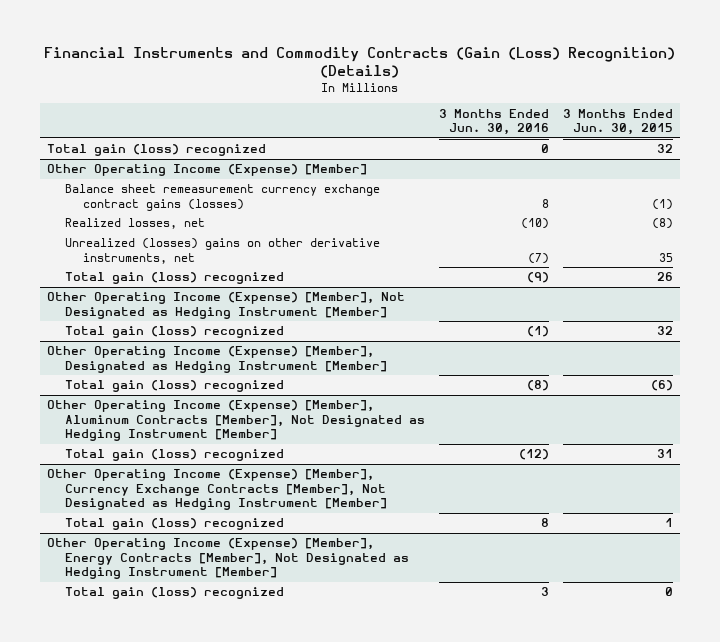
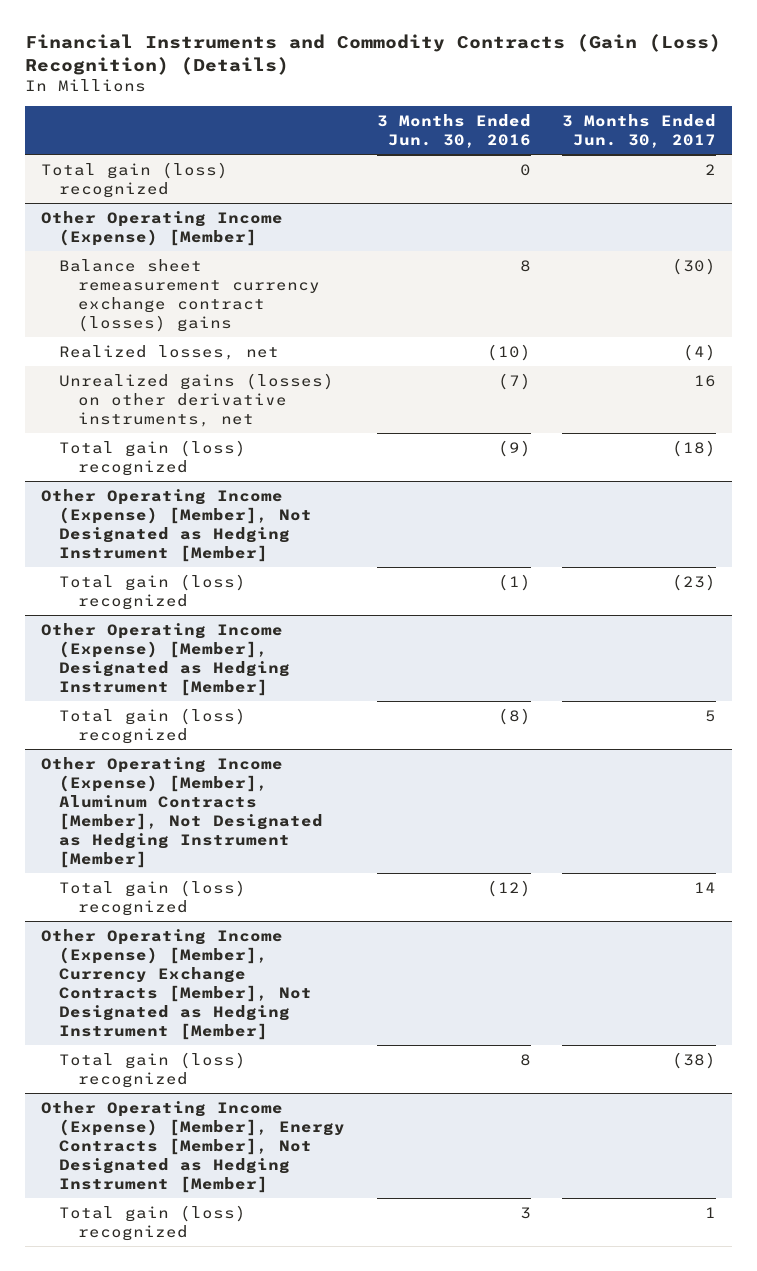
[563,108,674,136] 3 Months Ended Jun. 30, 2015 -> none
none -> [562,113,717,148] 3 Months Ended Jun. 30, 2017
[65,184,381,211] Balance sheet remeasurement currency exchange contract gains (losses) -> [59,258,321,332] Balance sheet remeasurement currency exchange contract (losses) gains
[65,238,381,264] Unrealized (losses) gains on other derivative instruments, net -> [59,372,335,427] Unrealized gains (losses) on other derivative instruments, net

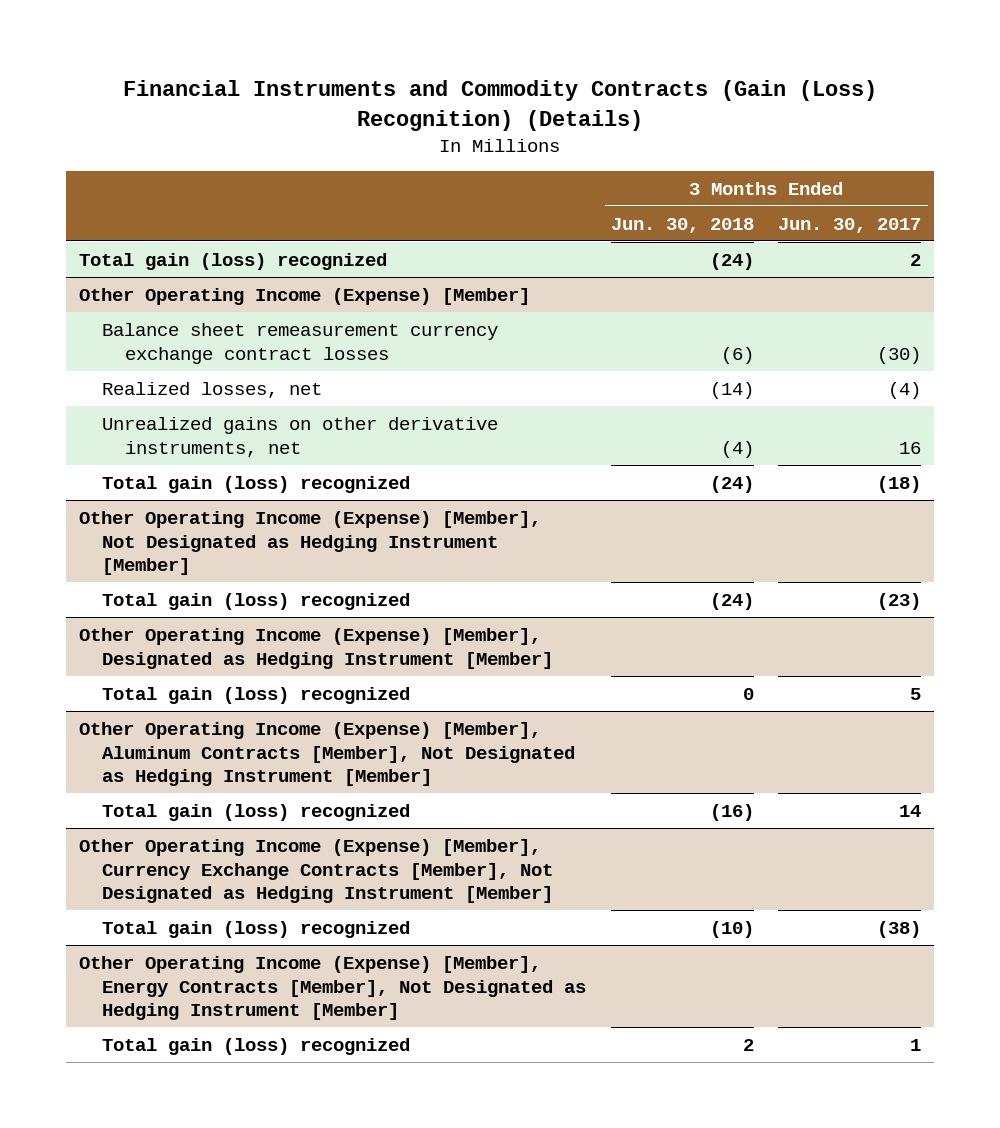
[376,113,531,148] 3 Months Ended Jun. 30, 2016 -> none
none -> [610,217,754,233] Jun. 30, 2018
[59,258,321,332] Balance sheet remeasurement currency exchange contract (losses) gains -> [102,322,499,364] Balance sheet remeasurement currency exchange contract losses
[59,372,335,427] Unrealized gains (losses) on other derivative instruments, net -> [102,416,499,457] Unrealized gains on other derivative instruments, net

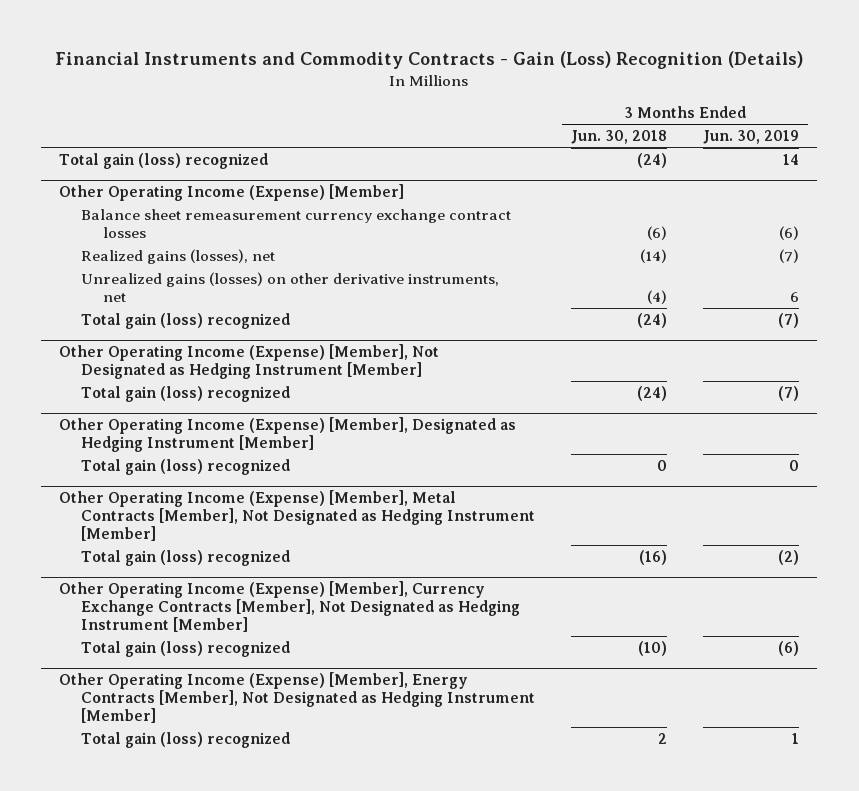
[123,80,878,131] Financial Instruments and Commodity Contracts (Gain (Loss) Recognition) (Details) -> [55,51,804,70] Financial Instruments and Commodity Contracts - Gain (Loss) Recognition (Details)
[778,217,922,233] Jun. 30, 2017 -> none
none -> [703,130,800,145] Jun. 30, 2019
[102,381,323,398] Realized losses, net -> [81,248,276,264] Realized gains (losses), net
[102,416,499,457] Unrealized gains on other derivative instruments, net -> [81,271,500,302] Unrealized gains (losses) on other derivative instruments, net
[78,721,576,787] Other Operating Income (Expense) [Member], Aluminum Contracts [Member], Not Designated as Hedging Instrument [Member] -> [59,489,536,541] Other Operating Income (Expense) [Member], Metal Contracts [Member], Not Designated as Hedging Instrument [Member]

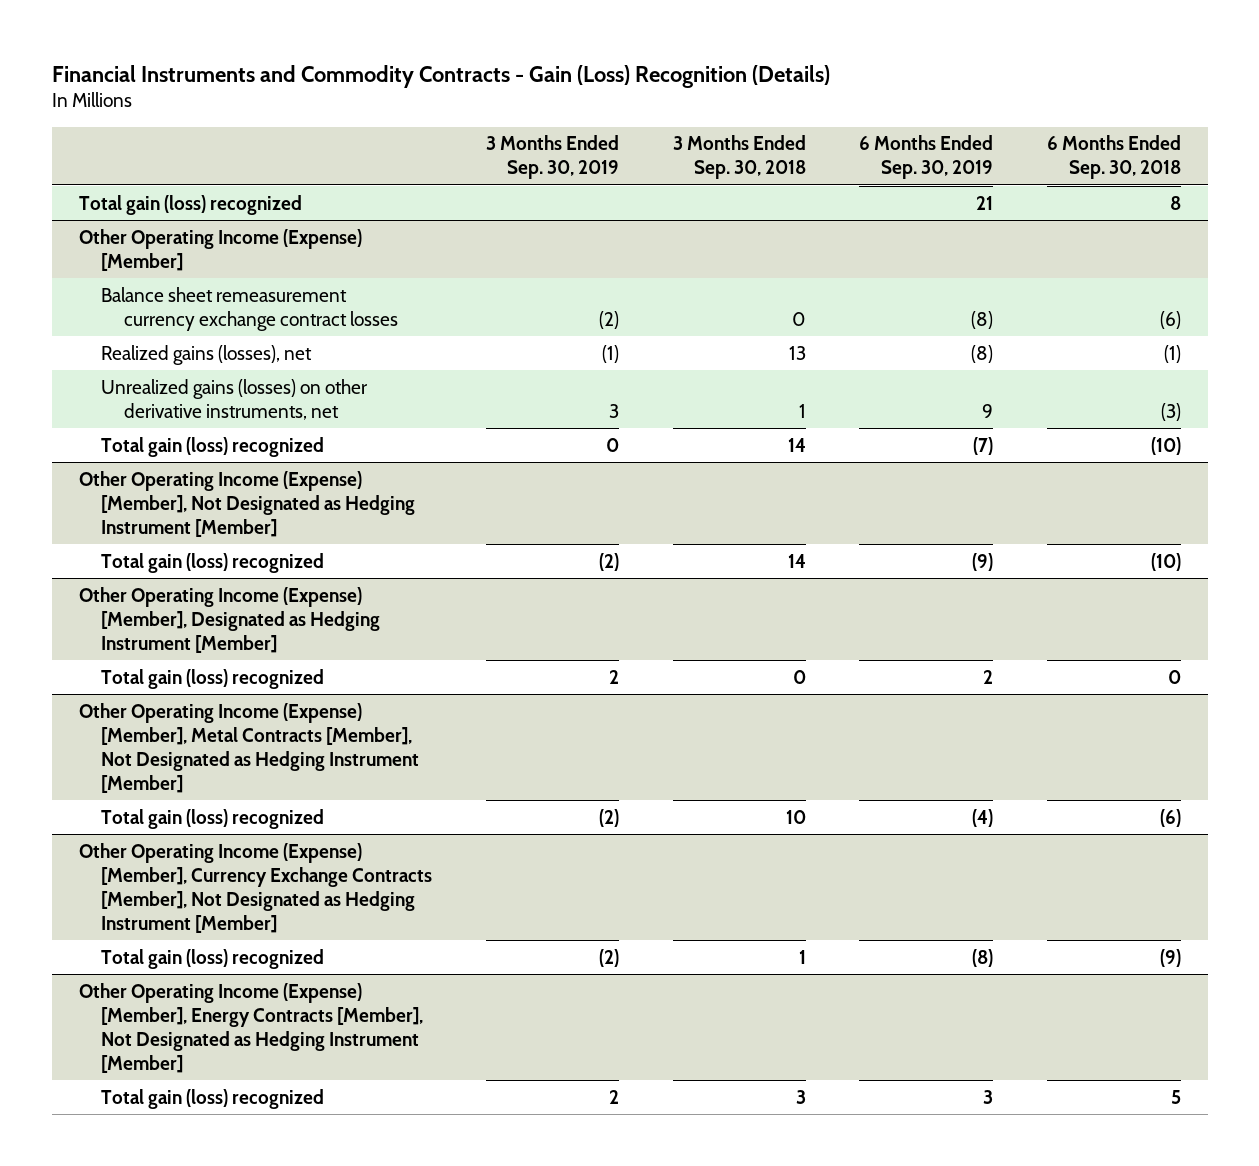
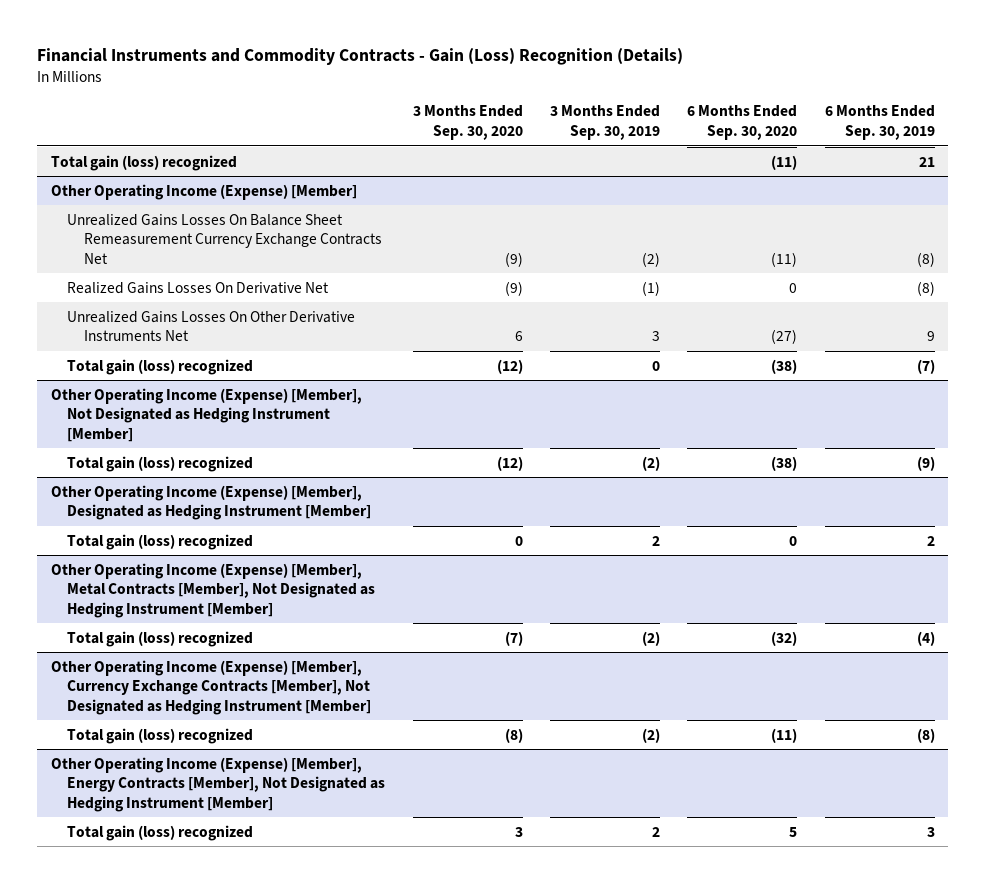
[672,135,806,180] 3 Months Ended Sep. 30, 2018 -> none
[1046,135,1181,180] 6 Months Ended Sep. 30, 2018 -> none
none -> [412,105,523,141] 3 Months Ended Sep. 30, 2020
none -> [687,105,798,141] 6 Months Ended Sep. 30, 2020
[101,286,398,331] Balance sheet remeasurement currency exchange contract losses -> [67,213,382,264] Unrealized Gains Losses On Balance Sheet Remeasurement Currency Exchange Contracts Net
[101,344,313,365] Realized gains (losses), net -> [67,281,330,294] Realized Gains Losses On Derivative Net
[101,378,369,420] Unrealized gains (losses) on other derivative instruments, net -> [67,310,356,342] Unrealized Gains Losses On Other Derivative Instruments Net

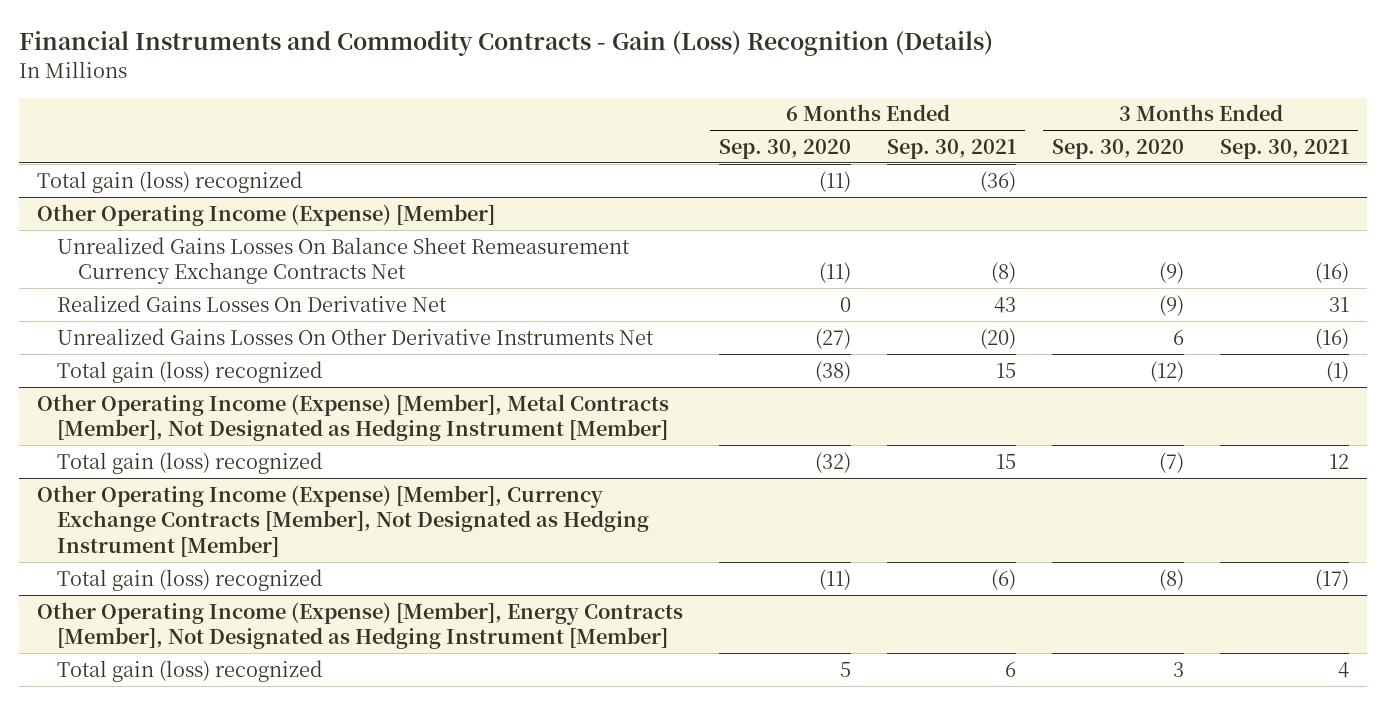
[549,105,660,141] 3 Months Ended Sep. 30, 2019 -> none
[824,105,935,141] 6 Months Ended Sep. 30, 2019 -> none
none -> [887,138,1017,159] Sep. 30, 2021
none -> [1220,138,1350,159] Sep. 30, 2021
[50,387,362,442] Other Operating Income (Expense) [Member], Not Designated as Hedging Instrument [Member] -> none
[67,455,254,472] Total gain (loss) recognized -> none
[50,484,372,521] Other Operating Income (Expense) [Member], Designated as Hedging Instrument [Member] -> none
[67,533,254,550] Total gain (loss) recognized -> none

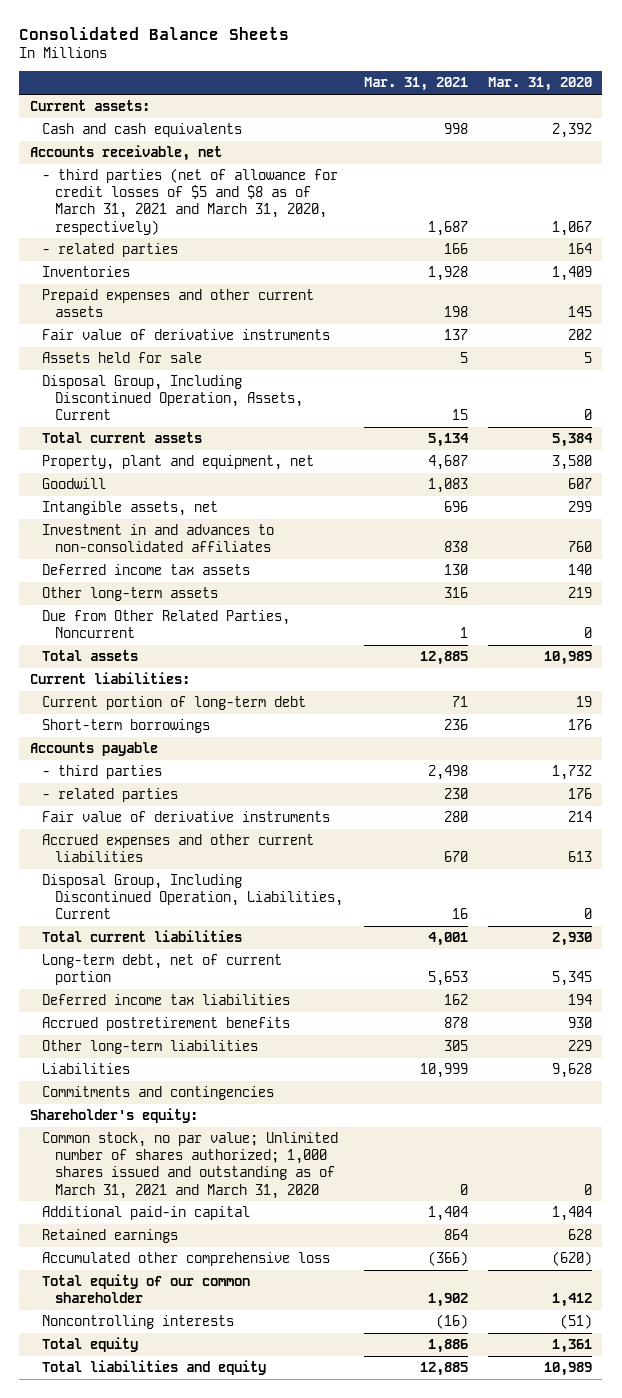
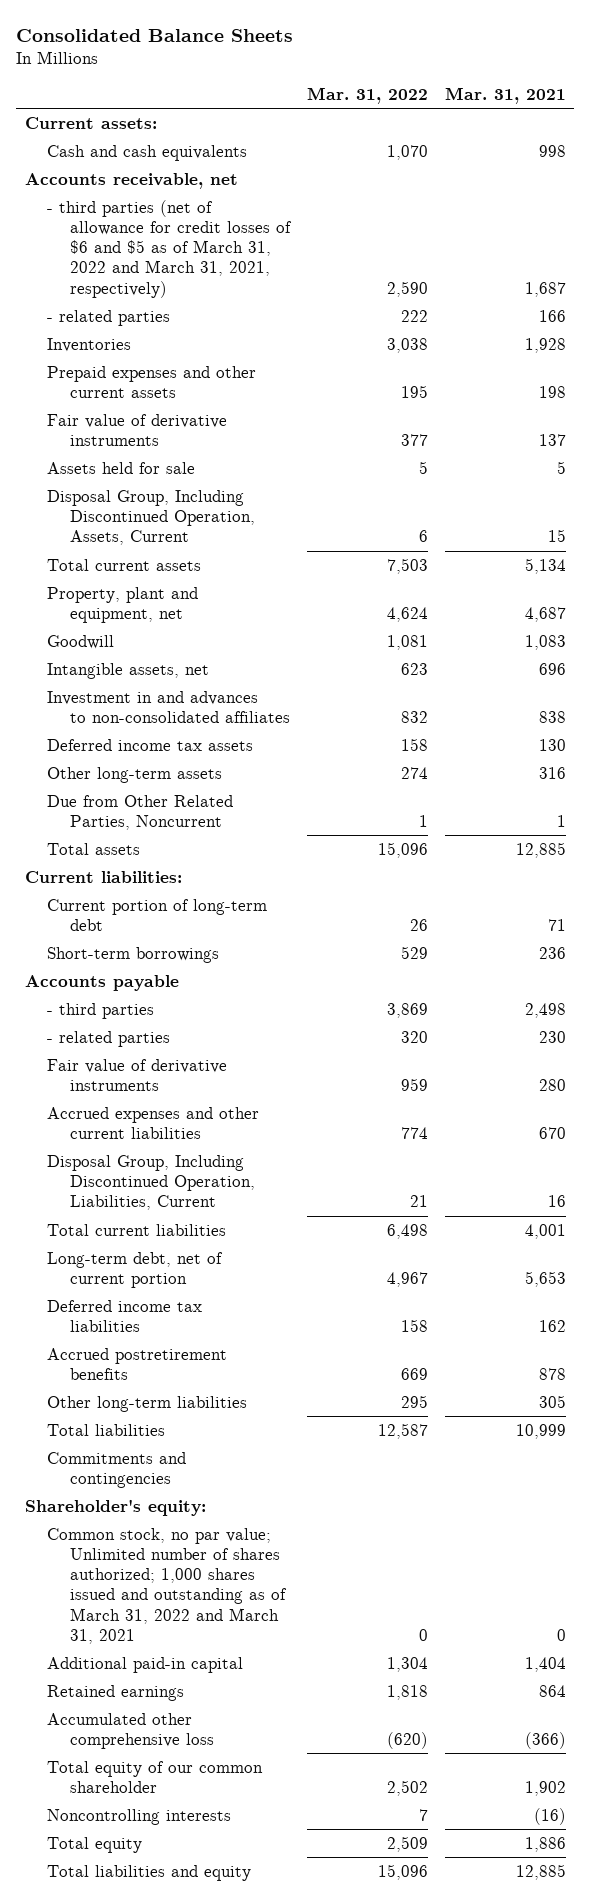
[487,77,592,92] Mar. 31, 2020 -> none
none -> [306,86,428,104] Mar. 31, 2022
[42,168,339,235] - third parties (net of allowance for credit losses of $5 and $8 as of March 31, 2021 and March 31, 2020, respectively) -> [47,199,293,298] - third parties (net of allowance for credit losses of $6 and $5 as of March 31, 2022 and March 31, 2021, respectively)
[42,1063,131,1075] Liabilities -> [47,1423,166,1436] Total liabilities
[42,1132,339,1199] Common stock, no par value; Unlimited number of shares authorized; 1,000 shares issued and outstanding as of March 31, 2021 and March 31, 2020 -> [47,1527,288,1644] Common stock, no par value; Unlimited number of shares authorized; 1,000 shares issued and outstanding as of March 31, 2022 and March 31, 2021

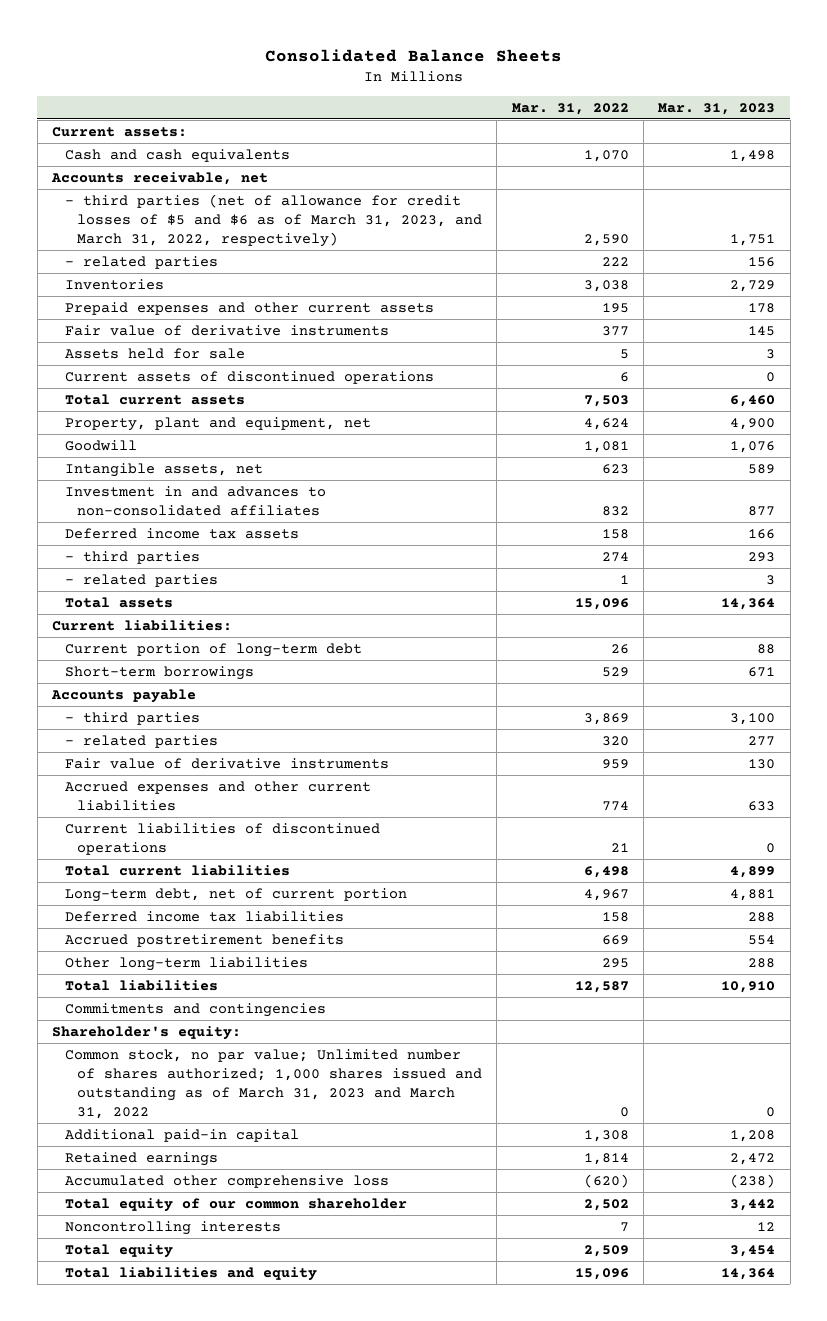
[444,86,566,104] Mar. 31, 2021 -> none
none -> [658,102,776,115] Mar. 31, 2023
[47,199,293,298] - third parties (net of allowance for credit losses of $6 and $5 as of March 31, 2022 and March 31, 2021, respectively) -> [64,193,483,247] - third parties (net of allowance for credit losses of $5 and $6 as of March 31, 2023, and March 31, 2022, respectively)
[47,489,256,546] Disposal Group, Including Discontinued Operation, Assets, Current -> [64,370,434,384] Current assets of discontinued operations
[47,766,223,783] Other long-term assets -> [64,550,200,564] - third parties
[47,794,234,830] Due from Other Related Parties, Noncurrent -> [64,573,218,587] - related parties
[47,1154,256,1211] Disposal Group, Including Discontinued Operation, Liabilities, Current -> [64,822,380,855] Current liabilities of discontinued operations
[47,1527,288,1644] Common stock, no par value; Unlimited number of shares authorized; 1,000 shares issued and outstanding as of March 31, 2022 and March 31, 2021 -> [64,1048,483,1119] Common stock, no par value; Unlimited number of shares authorized; 1,000 shares issued and outstanding as of March 31, 2023 and March 31, 2022
[386,1656,428,1672] 1,304 -> [583,1129,629,1142] 1,308
[386,1684,428,1700] 1,818 -> [583,1152,629,1165] 1,814

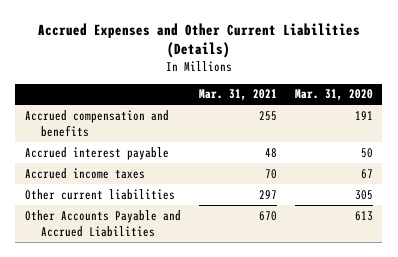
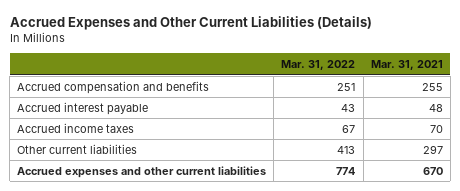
[294,89,373,102] Mar. 31, 2020 -> none
none -> [281,59,356,70] Mar. 31, 2022
[24,209,181,237] Other Accounts Payable and Accrued Liabilities -> [17,165,267,178] Accrued expenses and other current liabilities

